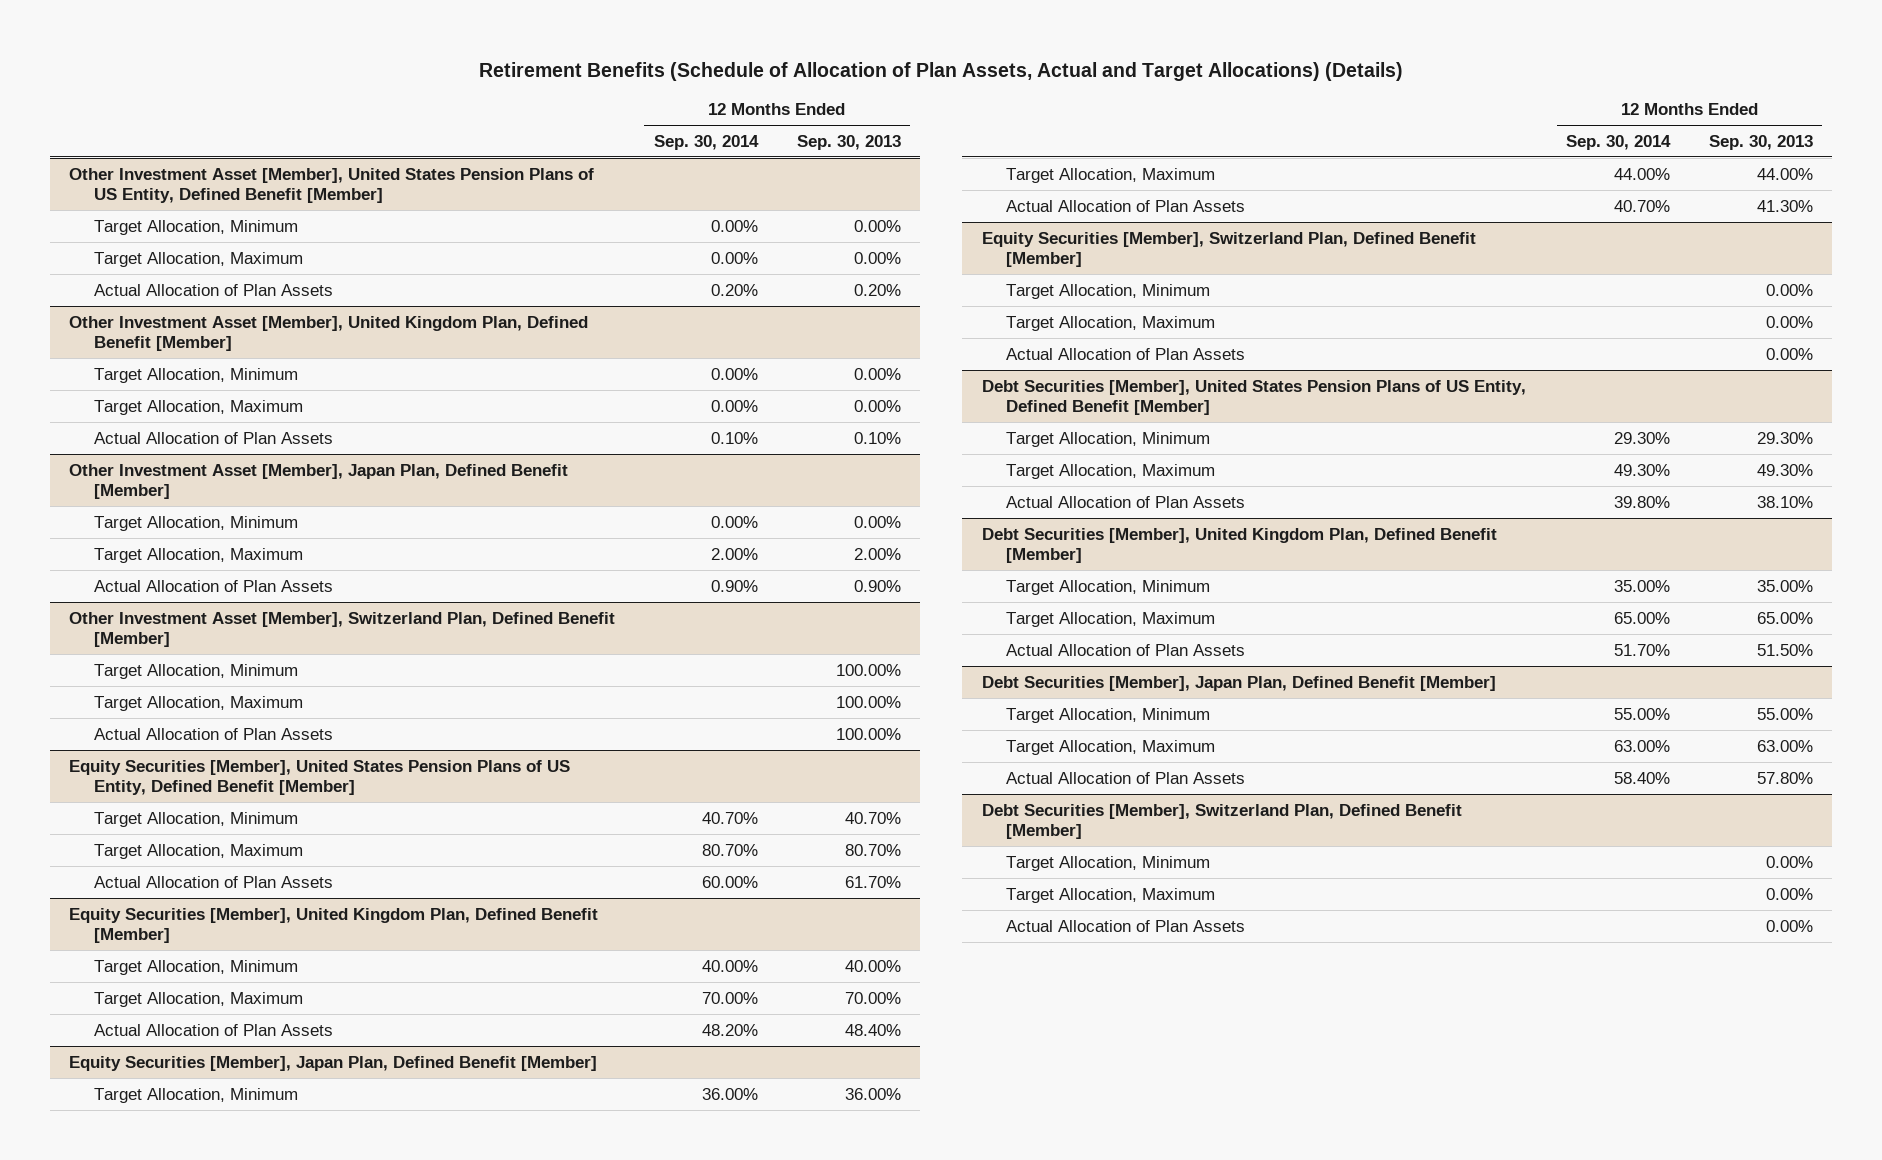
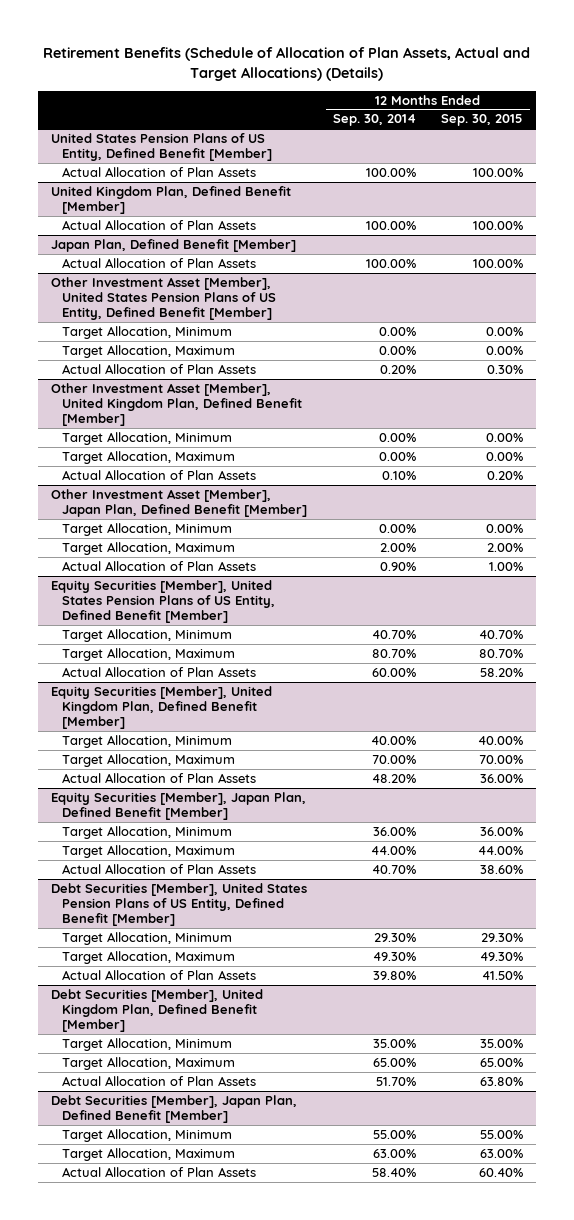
[796,134,901,150] Sep. 30, 2013 -> none
none -> [441,114,524,127] Sep. 30, 2015
none -> [50,132,272,162] United States Pension Plans of US Entity, Defined Benefit [Member]
none -> [61,166,256,177] Actual Allocation of Plan Assets
none -> [50,185,291,215] United Kingdom Plan, Defined Benefit [Member]
none -> [61,219,256,230] Actual Allocation of Plan Assets
none -> [50,238,296,252] Japan Plan, Defined Benefit [Member]
none -> [61,257,256,268] Actual Allocation of Plan Assets
[69,611,616,648] Other Investment Asset [Member], Switzerland Plan, Defined Benefit [Member] -> none
[93,663,298,679] Target Allocation, Minimum -> none
[93,695,303,711] Target Allocation, Maximum -> none
[93,727,333,740] Actual Allocation of Plan Assets -> none
[981,231,1476,268] Equity Securities [Member], Switzerland Plan, Defined Benefit [Member] -> none
[1006,283,1211,299] Target Allocation, Minimum -> none
[1006,315,1216,331] Target Allocation, Maximum -> none
[1006,347,1246,360] Actual Allocation of Plan Assets -> none
[981,803,1462,840] Debt Securities [Member], Switzerland Plan, Defined Benefit [Member] -> none
[1006,855,1211,871] Target Allocation, Minimum -> none
[1006,887,1216,903] Target Allocation, Maximum -> none
[1006,919,1246,932] Actual Allocation of Plan Assets -> none

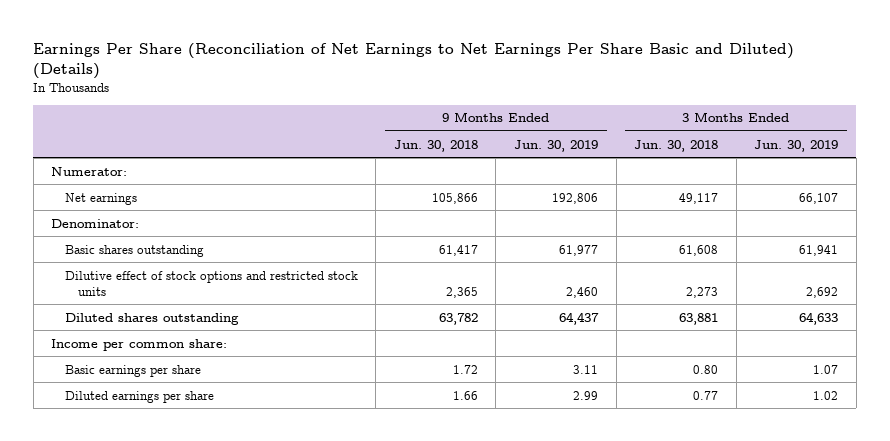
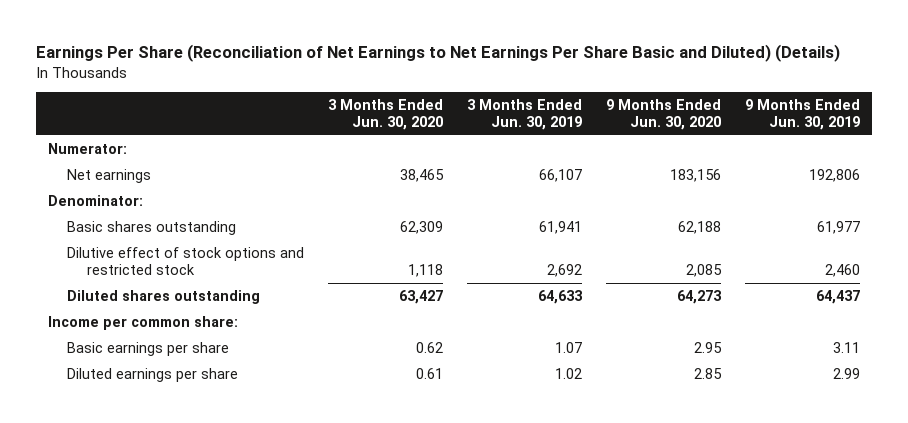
[393,139,478,152] Jun. 30, 2018 -> none
[634,139,719,152] Jun. 30, 2018 -> none
none -> [328,98,444,131] 3 Months Ended Jun. 30, 2020
none -> [606,98,722,131] 9 Months Ended Jun. 30, 2020
[64,270,358,296] Dilutive effect of stock options and restricted stock units -> [67,246,305,276] Dilutive effect of stock options and restricted stock

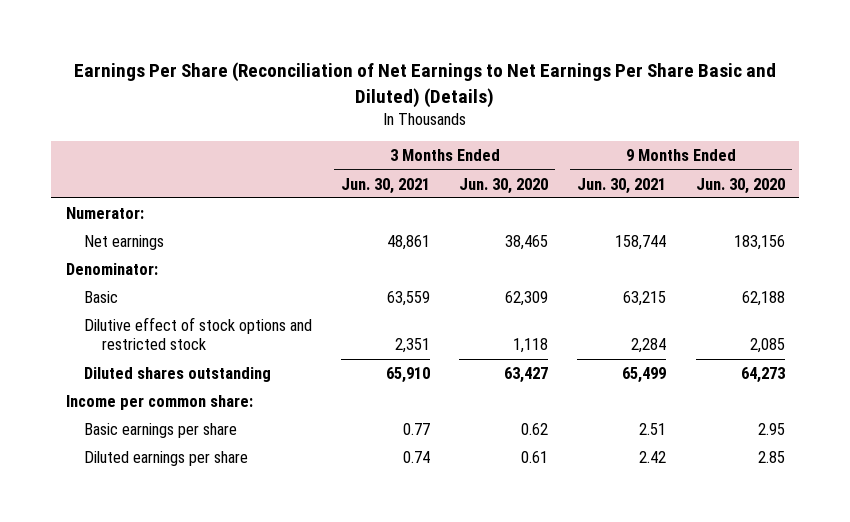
[467,98,583,131] 3 Months Ended Jun. 30, 2019 -> none
[745,98,861,131] 9 Months Ended Jun. 30, 2019 -> none
none -> [341,177,431,194] Jun. 30, 2021
none -> [577,177,667,194] Jun. 30, 2021
[67,220,237,235] Basic shares outstanding -> [83,290,118,303] Basic

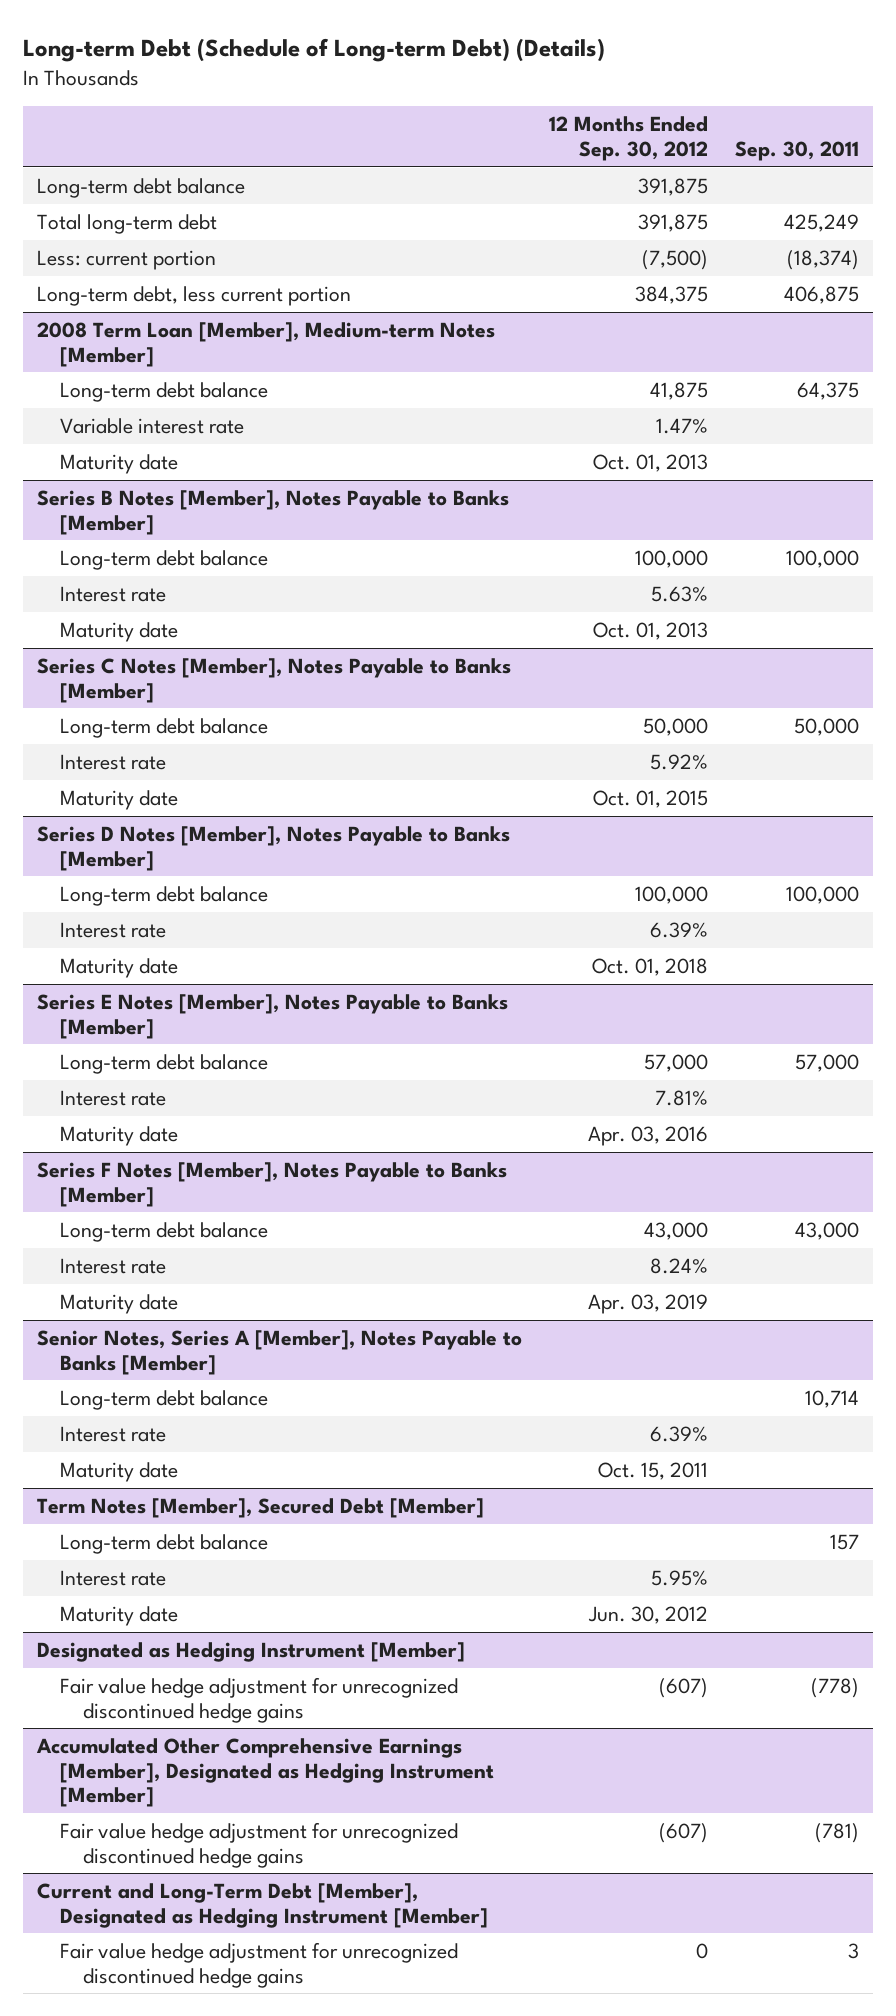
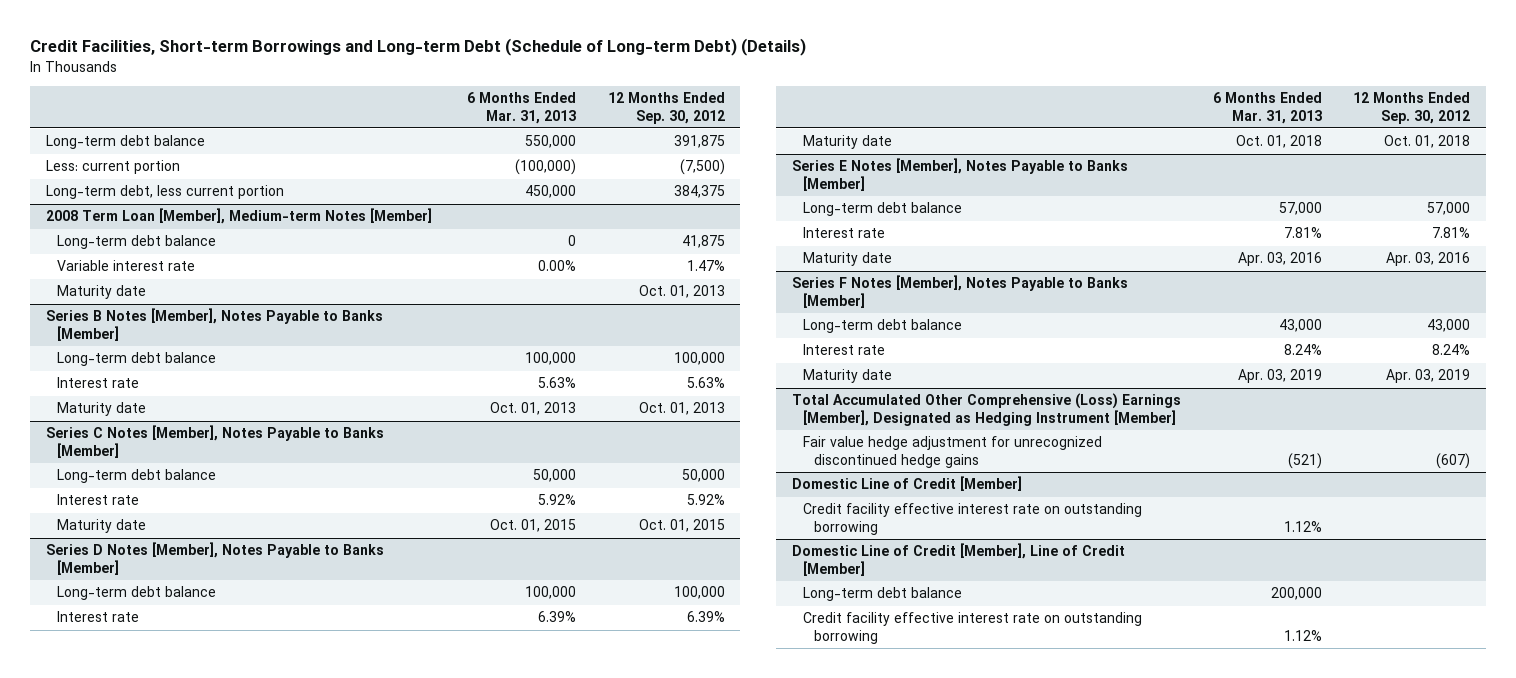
[22,38,605,63] Long-term Debt (Schedule of Long-term Debt) (Details) -> [30,38,807,57] Credit Facilities, Short-term Borrowings and Long-term Debt (Schedule of Long-term Debt) (Details)
[735,140,860,161] Sep. 30, 2011 -> none
none -> [466,92,576,124] 6 Months Ended Mar. 31, 2013
[36,213,217,234] Total long-term debt -> none
[36,1329,522,1375] Senior Notes, Series A [Member], Notes Payable to Banks [Member] -> none
[60,1389,269,1410] Long-term debt balance -> none
[60,1425,167,1442] Interest rate -> none
[60,1461,179,1482] Maturity date -> none
[36,1497,484,1518] Term Notes [Member], Secured Debt [Member] -> none
[60,1533,269,1554] Long-term debt balance -> none
[60,1569,167,1586] Interest rate -> none
[60,1605,179,1626] Maturity date -> none
[36,1641,465,1662] Designated as Hedging Instrument [Member] -> none
[60,1676,459,1723] Fair value hedge adjustment for unrecognized discontinued hedge gains -> none
[35,1737,495,1808] Accumulated Other Comprehensive Earnings [Member], Designated as Hedging Instrument [Member] -> [791,393,1181,426] Total Accumulated Other Comprehensive (Loss) Earnings [Member], Designated as Hedging Instrument [Member]
[36,1882,489,1928] Current and Long-Term Debt [Member], Designated as Hedging Instrument [Member] -> none
[60,1941,459,1988] Fair value hedge adjustment for unrecognized discontinued hedge gains -> none
none -> [791,476,1022,492] Domestic Line of Credit [Member]
none -> [802,503,1142,535] Credit facility effective interest rate on outstanding borrowing
none -> [791,543,1125,576] Domestic Line of Credit [Member], Line of Credit [Member]
none -> [802,587,962,602] Long-term debt balance
none -> [802,612,1142,644] Credit facility effective interest rate on outstanding borrowing

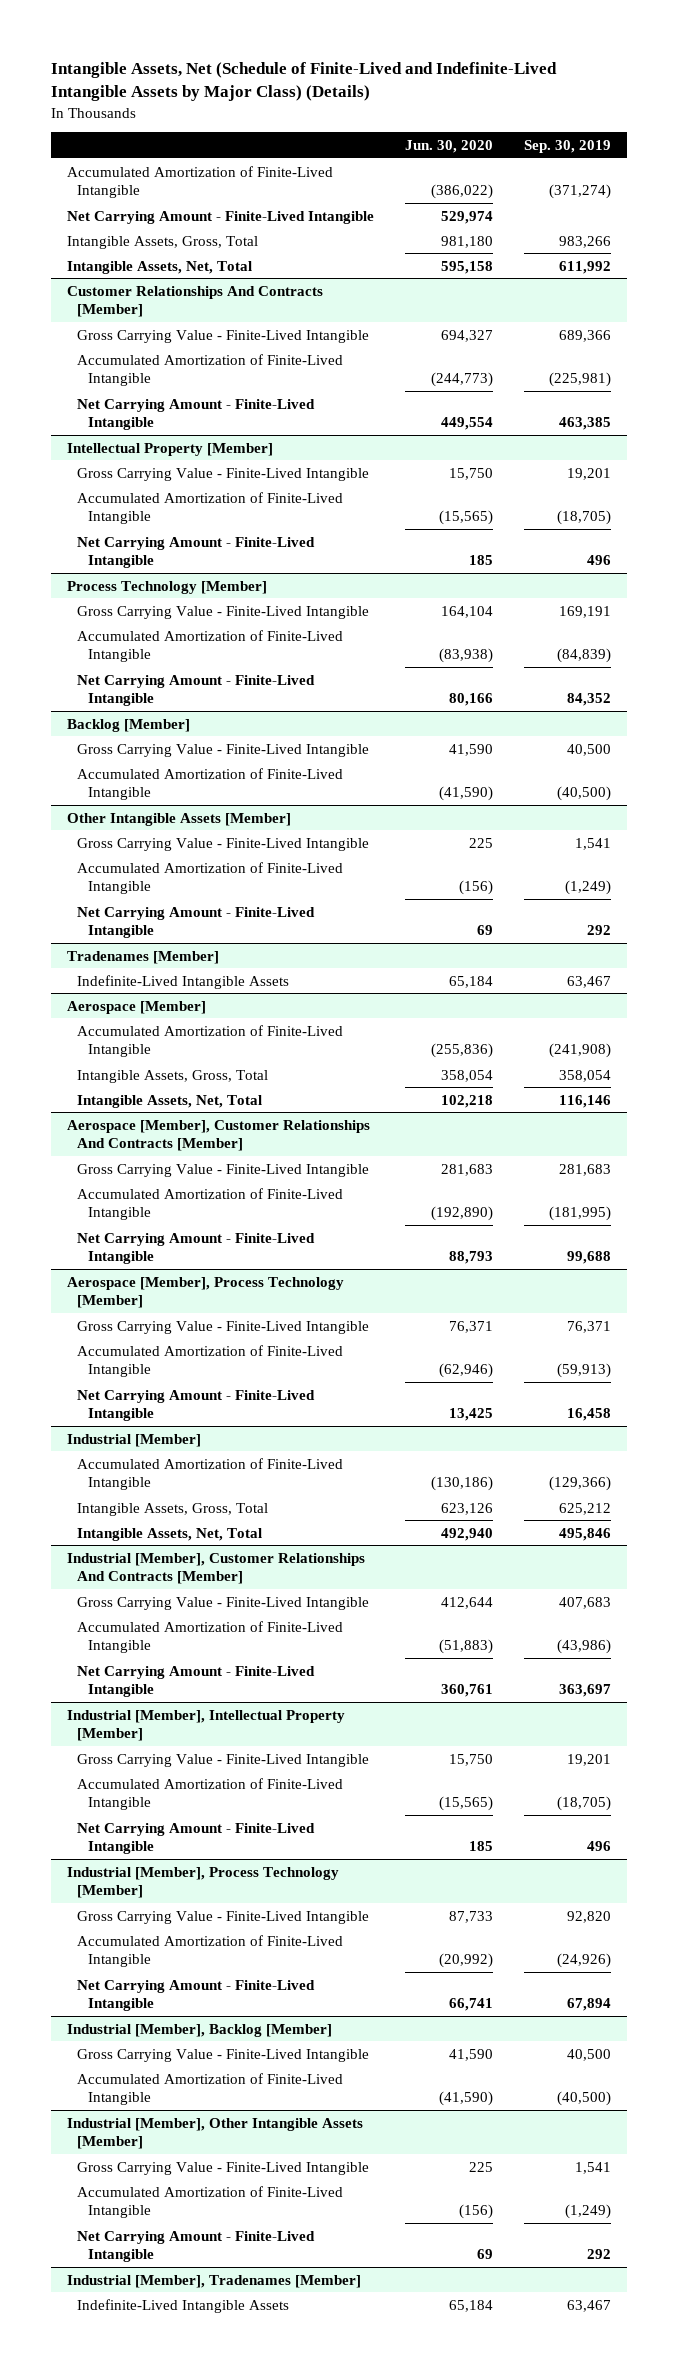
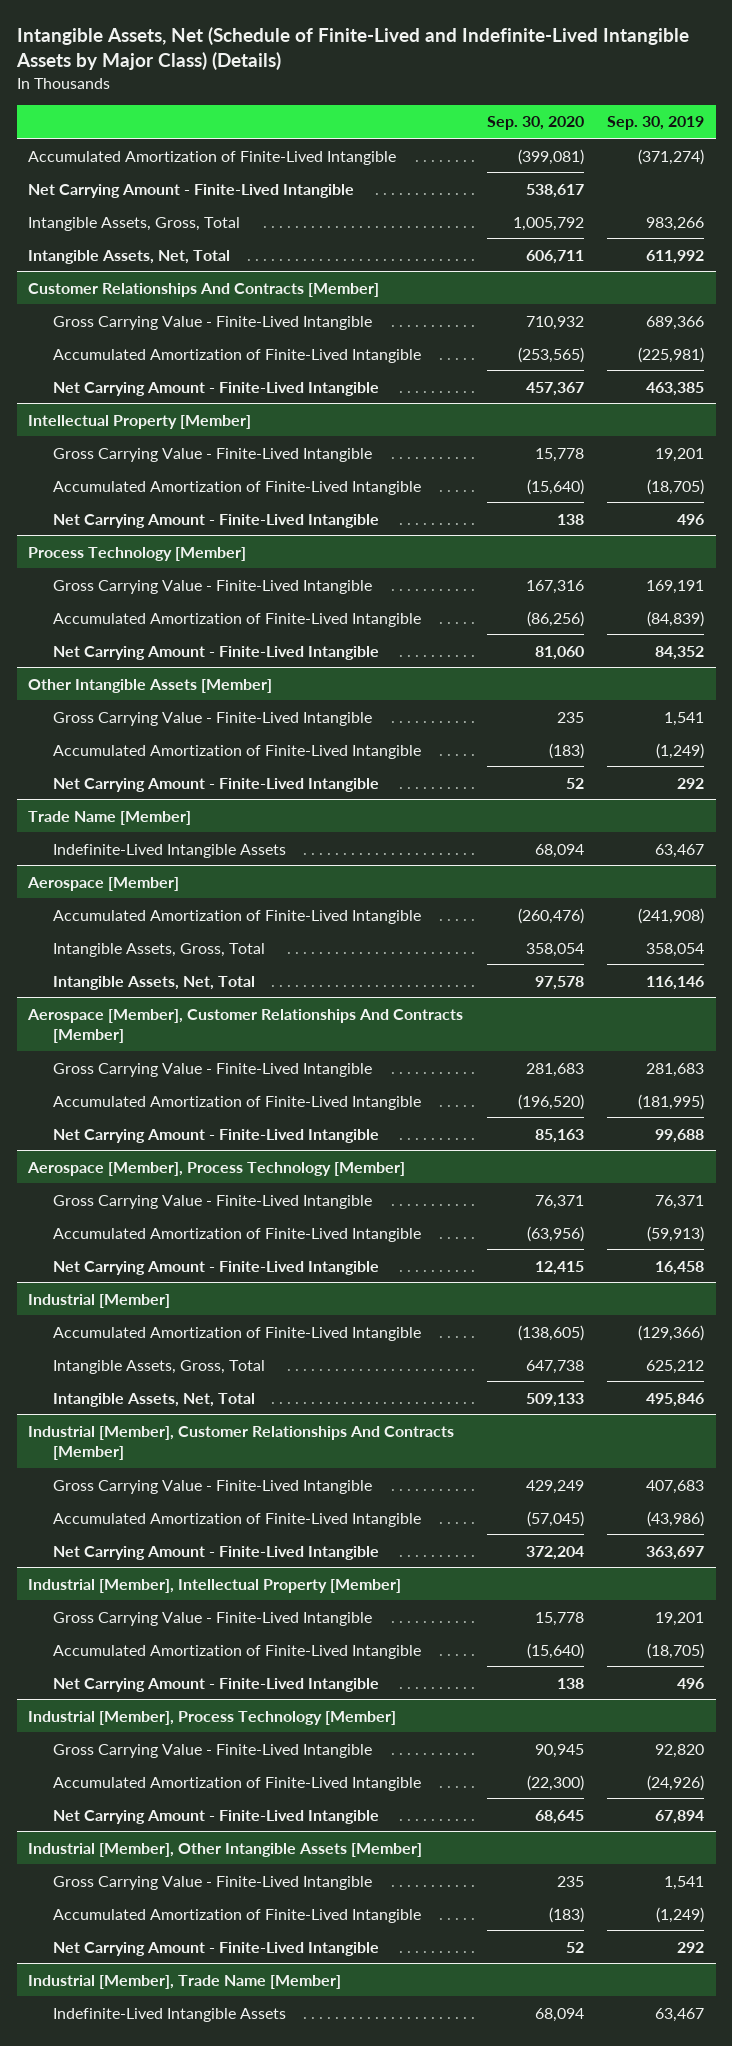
[404,139,493,153] Jun. 30, 2020 -> none
none -> [486,116,584,131] Sep. 30, 2020
[66,718,190,732] Backlog [Member] -> none
[77,743,370,757] Gross Carrying Value - Finite-Lived Intangible -> none
[77,767,344,800] Accumulated Amortization of Finite-Lived Intangible -> none
[66,950,219,964] Tradenames [Member] -> [28,810,192,825] Trade Name [Member]
[66,2023,332,2037] Industrial [Member], Backlog [Member] -> none
[77,2048,370,2062] Gross Carrying Value - Finite-Lived Intangible -> none
[77,2072,344,2105] Accumulated Amortization of Finite-Lived Intangible -> none
[66,2274,361,2288] Industrial [Member], Tradenames [Member] -> none
none -> [28,1974,342,1989] Industrial [Member], Trade Name [Member]

